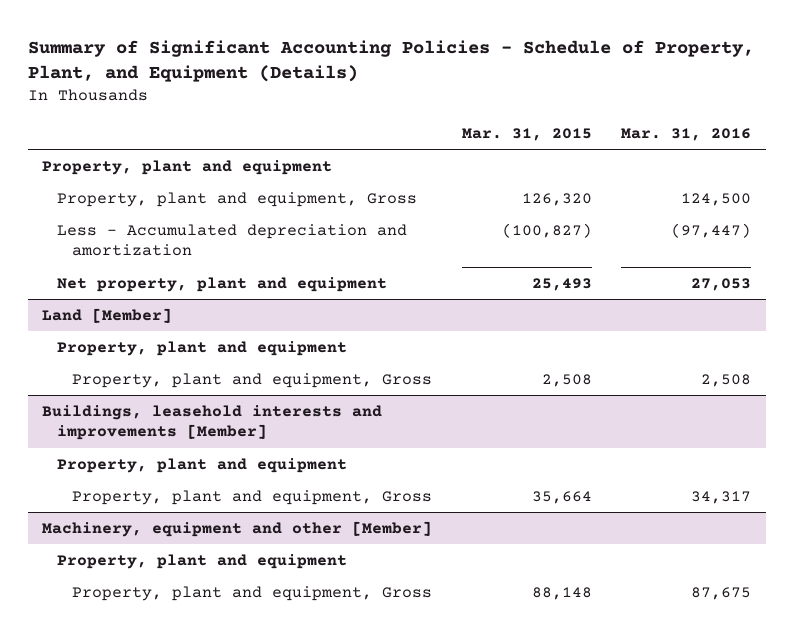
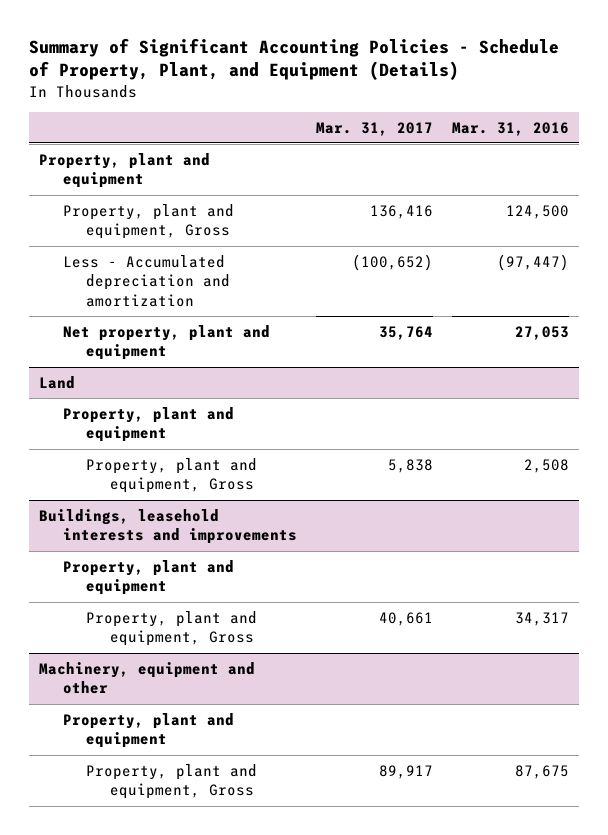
[461,127,592,141] Mar. 31, 2015 -> none
none -> [316,121,434,136] Mar. 31, 2017
[42,307,173,323] Land [Member] -> [38,375,75,389] Land
[42,404,383,441] Buildings, leasehold interests and improvements [Member] -> [38,508,297,545] Buildings, leasehold interests and improvements
[42,520,433,537] Machinery, equipment and other [Member] -> [38,661,255,695] Machinery, equipment and other

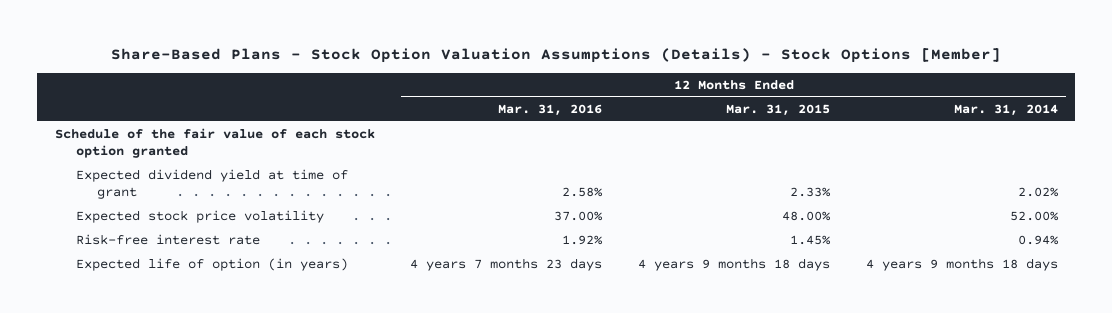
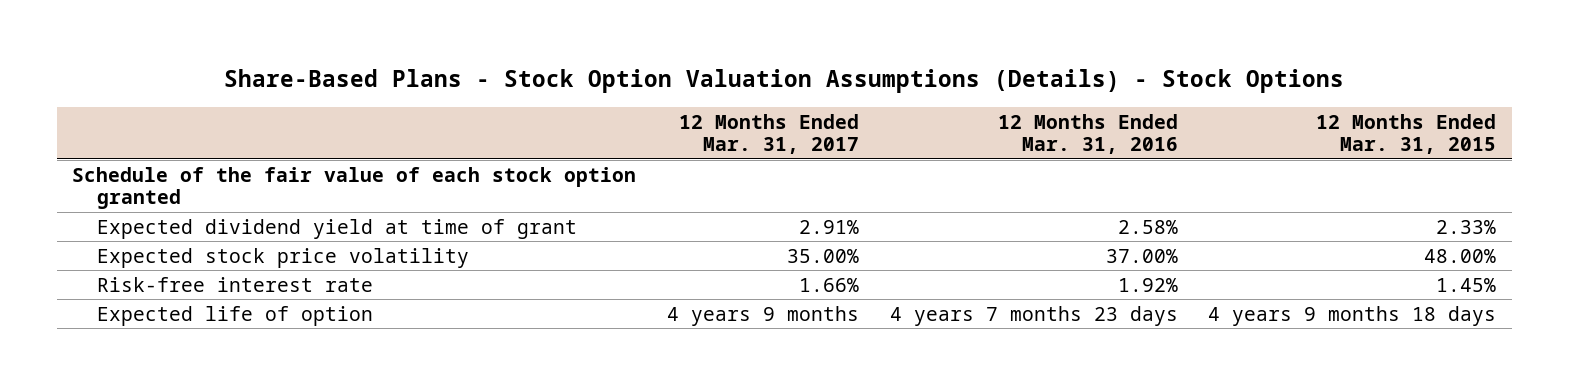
[111,47,1002,63] Share-Based Plans - Stock Option Valuation Assumptions (Details) - Stock Options [Member] -> [224,69,1345,94] Share-Based Plans - Stock Option Valuation Assumptions (Details) - Stock Options
[953,103,1058,116] Mar. 31, 2014 -> none
none -> [679,113,860,155] 12 Months Ended Mar. 31, 2017
[75,258,348,272] Expected life of option (in years) -> [96,305,373,326] Expected life of option

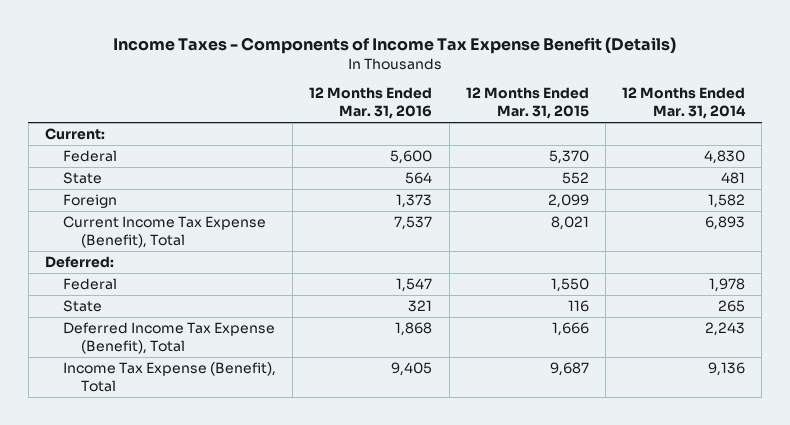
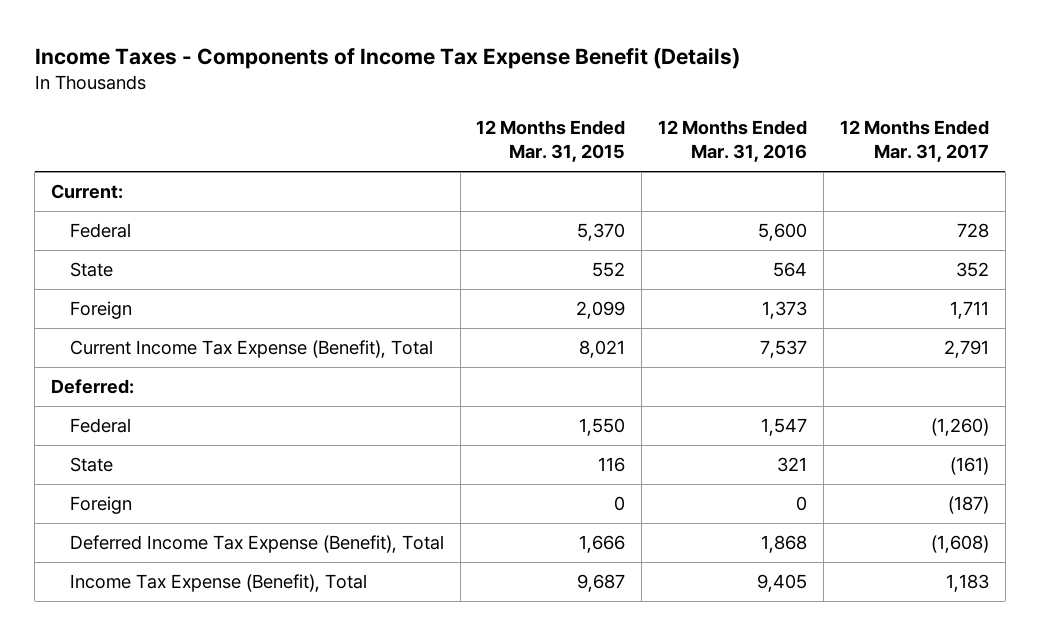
[622,87,747,120] 12 Months Ended Mar. 31, 2014 -> none
none -> [840,120,990,163] 12 Months Ended Mar. 31, 2017
none -> [69,496,132,515] Foreign

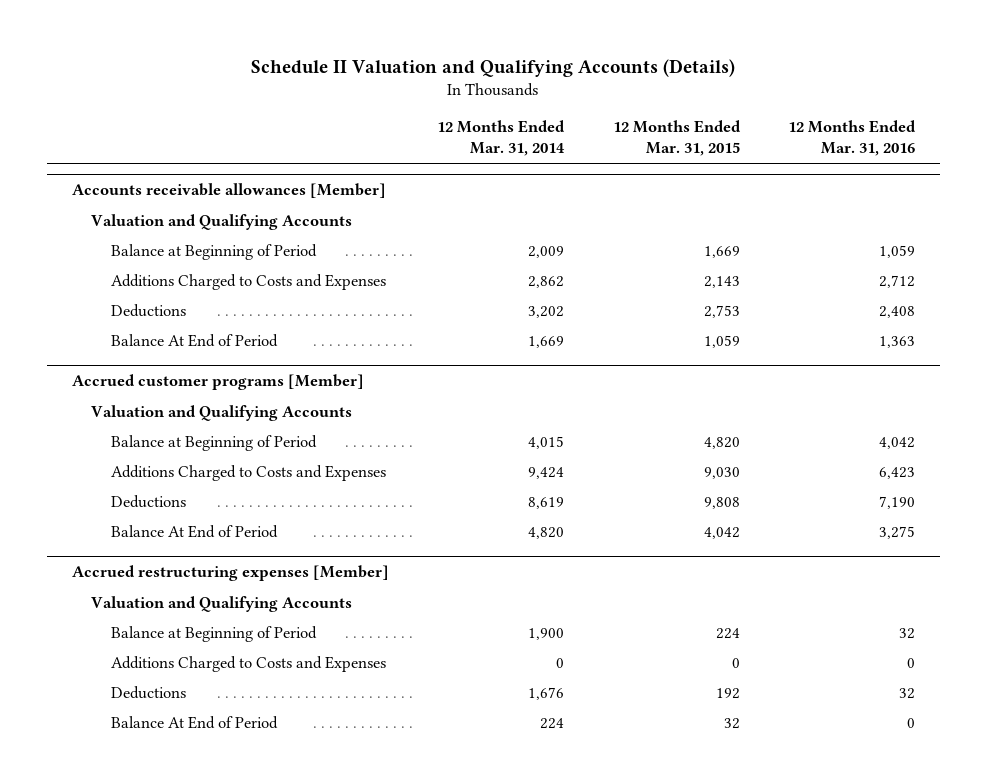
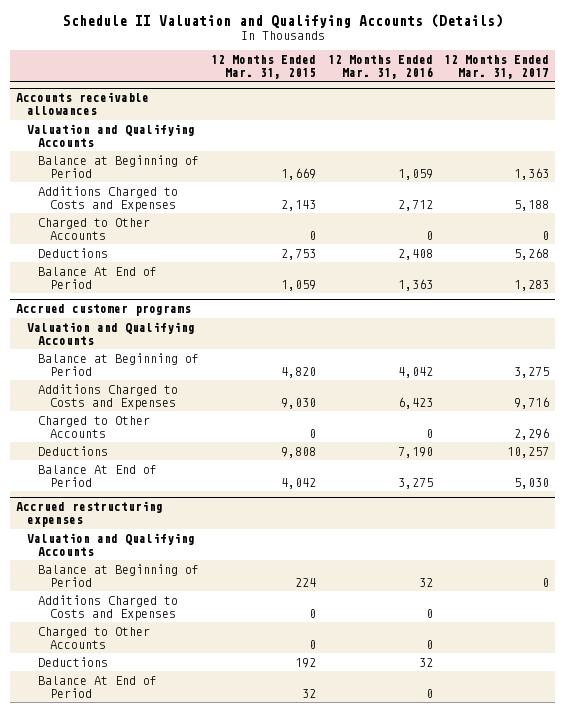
[437,120,566,157] 12 Months Ended Mar. 31, 2014 -> none
none -> [444,54,550,79] 12 Months Ended Mar. 31, 2017
[71,182,386,198] Accounts receivable allowances [Member] -> [15,92,149,116] Accounts receivable allowances
none -> [38,217,151,240] Charged to Other Accounts
[71,373,364,390] Accrued customer programs [Member] -> [15,304,191,317] Accrued customer programs
none -> [38,415,151,438] Charged to Other Accounts
[71,564,389,581] Accrued restructuring expenses [Member] -> [15,501,163,528] Accrued restructuring expenses
none -> [38,626,151,649] Charged to Other Accounts

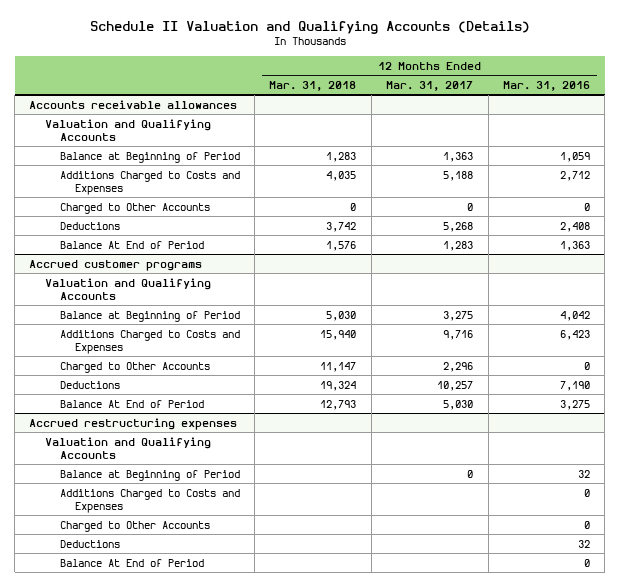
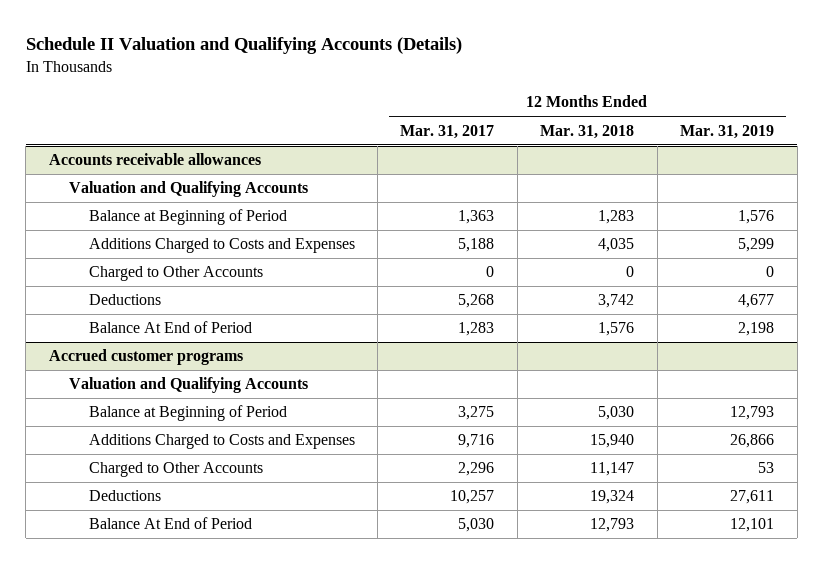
[502,80,590,91] Mar. 31, 2016 -> none
none -> [680,124,775,139] Mar. 31, 2019
[29,417,238,430] Accrued restructuring expenses -> none
[44,436,211,459] Valuation and Qualifying Accounts -> none
[59,469,240,481] Balance at Beginning of Period -> none
[59,488,240,513] Additions Charged to Costs and Expenses -> none
[59,520,210,532] Charged to Other Accounts -> none
[59,539,120,548] Deductions -> none
[59,558,204,567] Balance At End of Period -> none

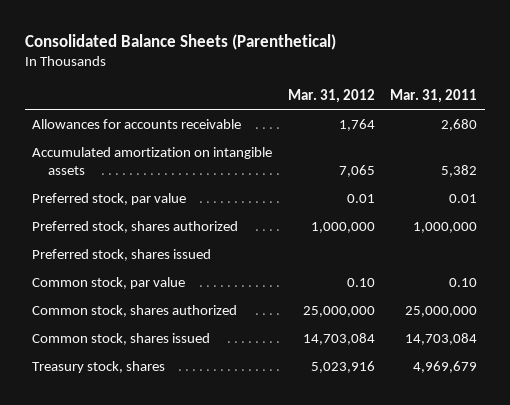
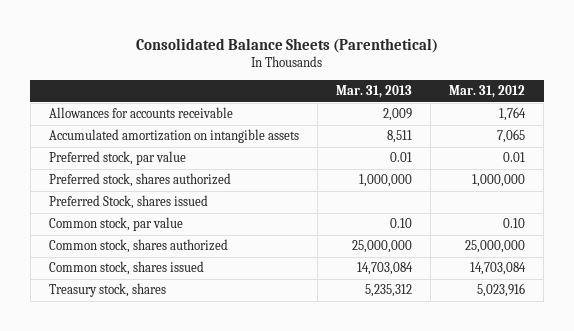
[390,88,478,103] Mar. 31, 2011 -> none
none -> [335,85,412,99] Mar. 31, 2013
[32,248,212,261] Preferred stock, shares issued -> [48,195,208,210] Preferred Stock, shares issued

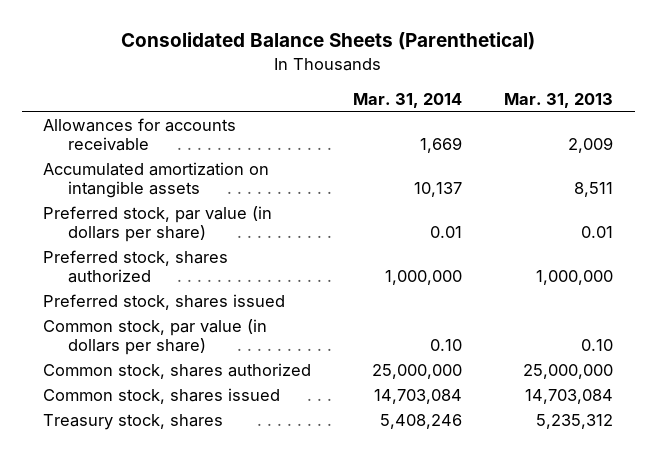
[449,85,526,99] Mar. 31, 2012 -> none
none -> [353,92,463,108] Mar. 31, 2014
[48,151,186,166] Preferred stock, par value -> [42,205,272,242] Preferred stock, par value (in dollars per share)
[48,195,208,210] Preferred Stock, shares issued -> [42,293,285,310] Preferred stock, shares issued
[48,217,183,232] Common stock, par value -> [42,318,267,355] Common stock, par value (in dollars per share)

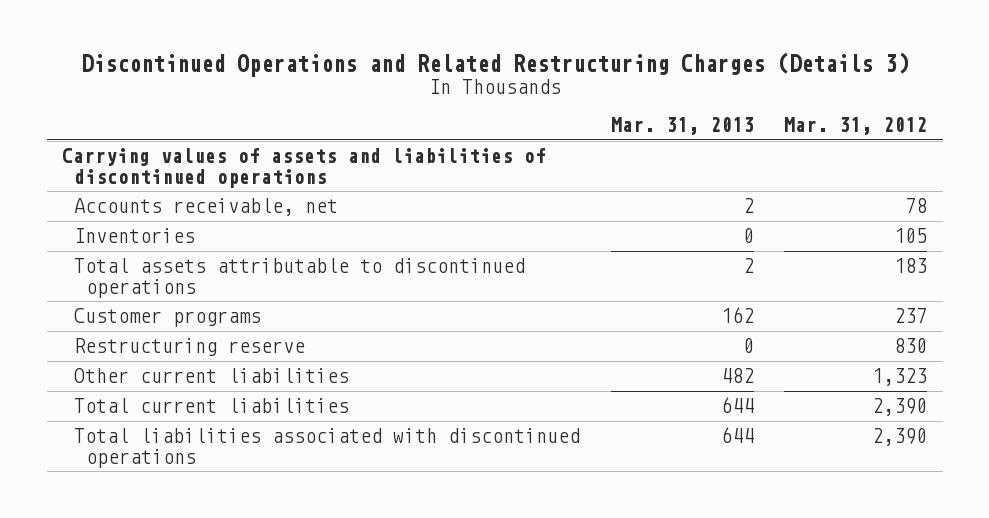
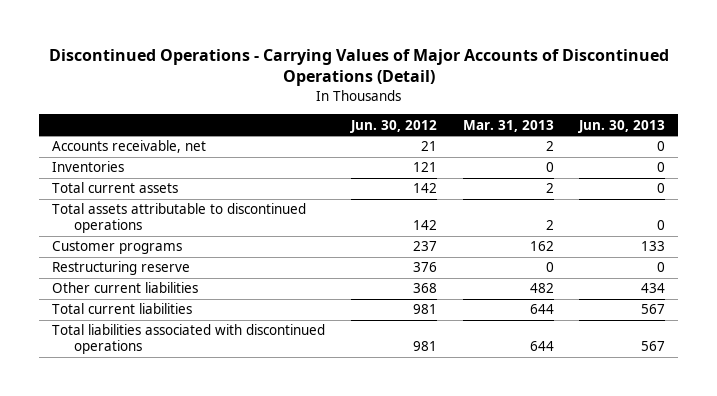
[80,51,909,77] Discontinued Operations and Related Restructuring Charges (Details 3) -> [48,48,669,87] Discontinued Operations - Carrying Values of Major Accounts of Discontinued Operations (Detail)
[784,117,928,136] Mar. 31, 2012 -> none
none -> [349,119,437,133] Jun. 30, 2012
none -> [578,119,666,133] Jun. 30, 2013
[62,148,547,188] Carrying values of assets and liabilities of discontinued operations -> none
none -> [52,182,179,194] Total current assets

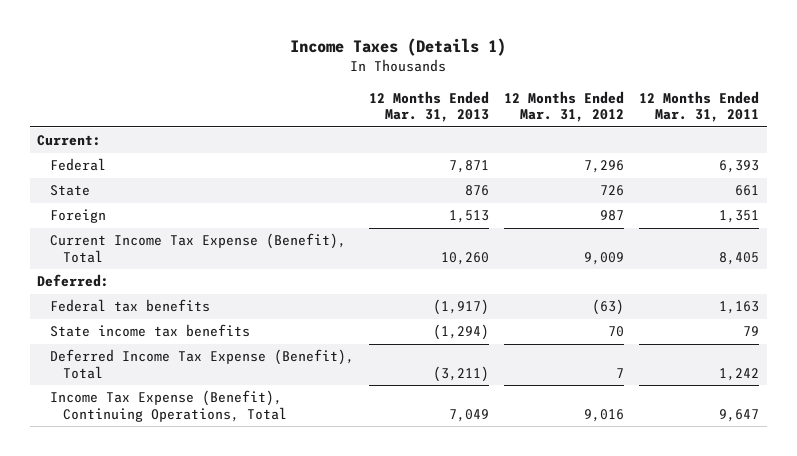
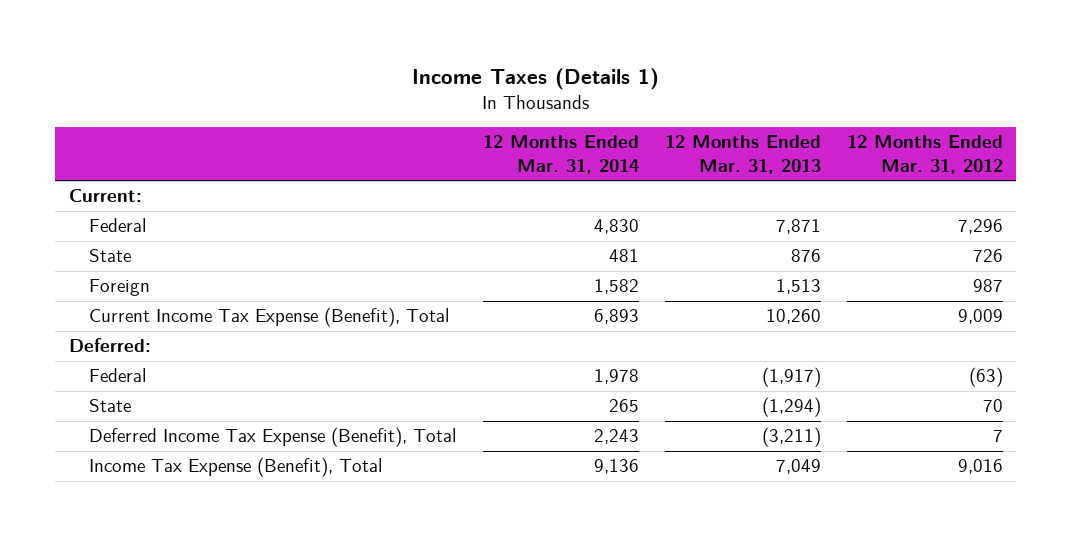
[639,90,760,123] 12 Months Ended Mar. 31, 2011 -> none
none -> [483,135,640,174] 12 Months Ended Mar. 31, 2014
[50,299,211,313] Federal tax benefits -> [88,368,147,383] Federal
[50,324,251,338] State income tax benefits -> [88,399,131,413] State
[50,390,288,422] Income Tax Expense (Benefit), Continuing Operations, Total -> [88,457,383,478] Income Tax Expense (Benefit), Total

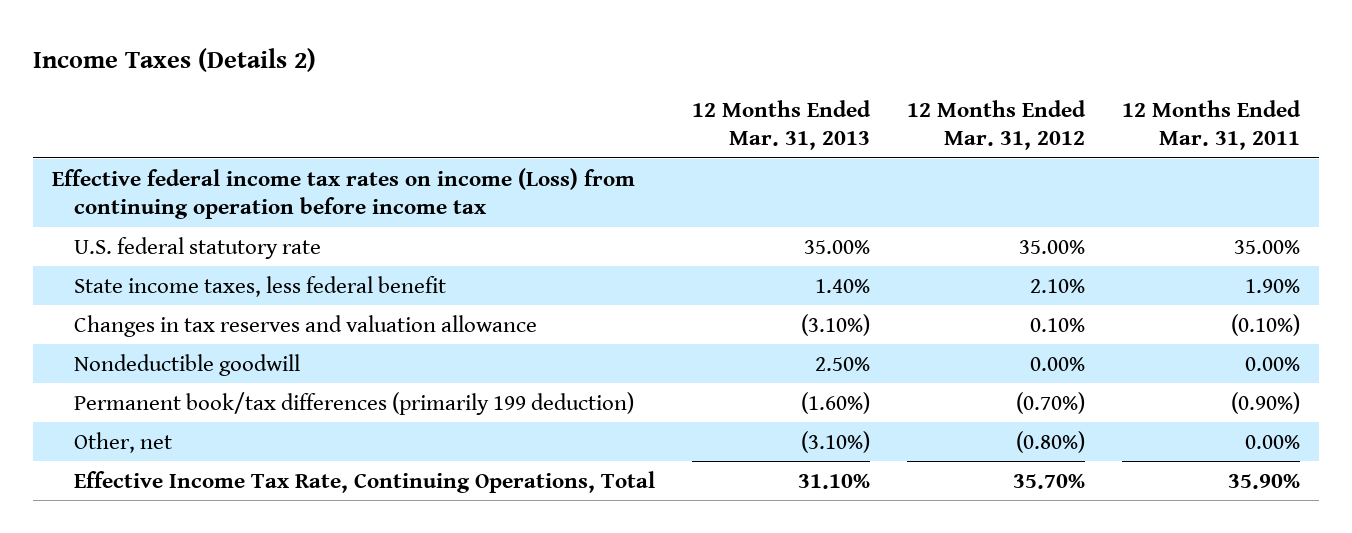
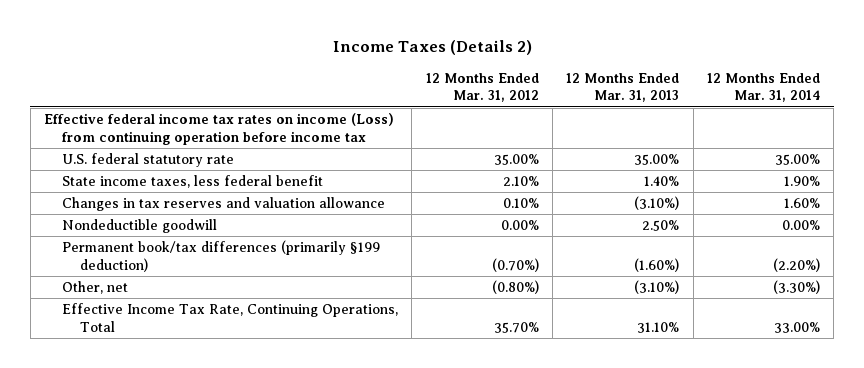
[1122,100,1302,151] 12 Months Ended Mar. 31, 2011 -> none
none -> [707,72,821,103] 12 Months Ended Mar. 31, 2014
[74,391,635,415] Permanent book/tax differences (primarily 199 deduction) -> [61,240,380,272] Permanent book/tax differences (primarily §199 deduction)

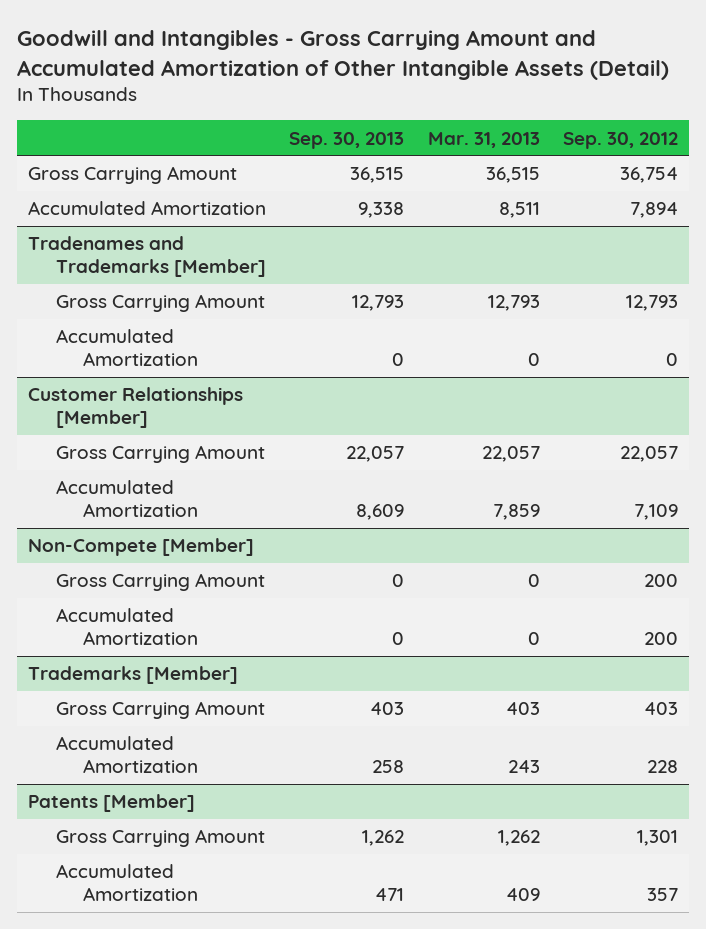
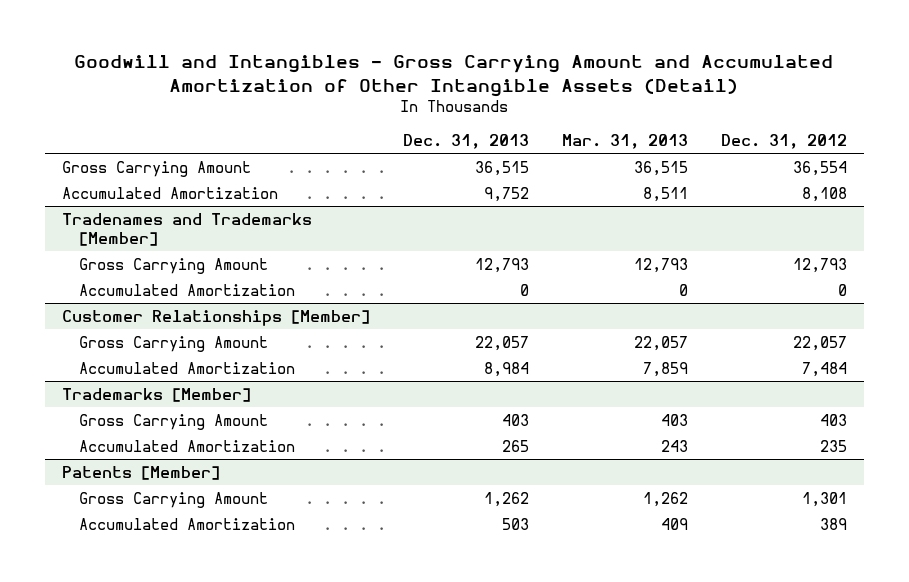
[289,131,405,149] Sep. 30, 2013 -> none
[562,131,678,149] Sep. 30, 2012 -> none
none -> [402,134,529,150] Dec. 31, 2013
none -> [721,134,848,150] Dec. 31, 2012
[28,538,255,557] Non-Compete [Member] -> none
[55,573,265,592] Gross Carrying Amount -> none
[55,608,198,645] Accumulated Amortization -> none

